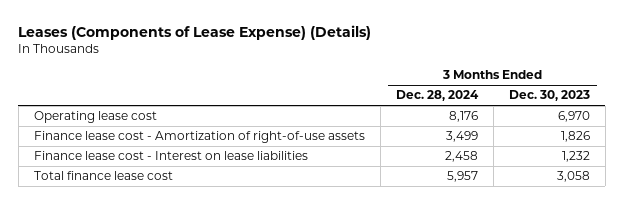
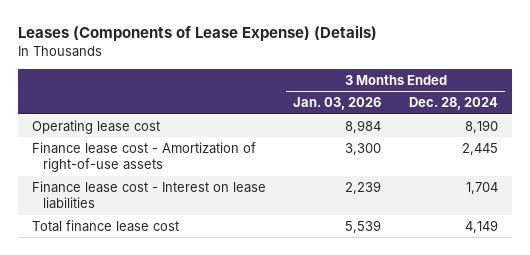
[508,90,590,102] Dec. 30, 2023 -> none
none -> [293,97,382,111] Jan. 03, 2026
[448,111,478,123] 8,176 -> [465,120,499,134] 8,190
[445,131,478,143] 3,499 -> [462,143,499,156] 2,445
[444,151,478,163] 2,458 -> [466,182,499,195] 1,704
[446,171,478,183] 5,957 -> [465,220,499,234] 4,149

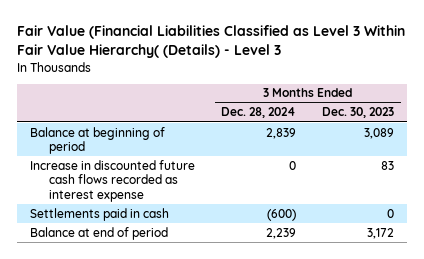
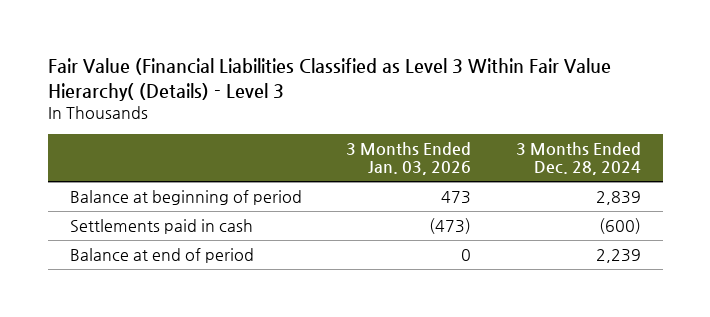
[322,107,395,119] Dec. 30, 2023 -> none
none -> [346,141,472,176] 3 Months Ended Jan. 03, 2026
[30,159,196,202] Increase in discounted future cash flows recorded as interest expense -> none

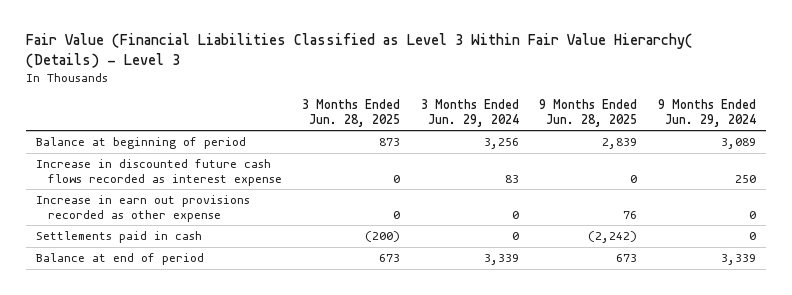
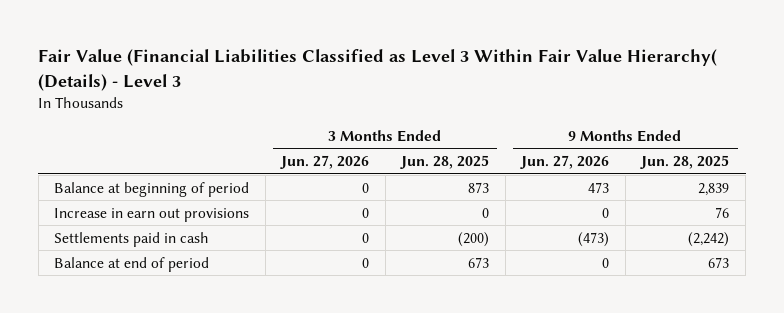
[420,99,519,127] 3 Months Ended Jun. 29, 2024 -> none
[657,99,756,127] 9 Months Ended Jun. 29, 2024 -> none
none -> [280,155,370,170] Jun. 27, 2026
none -> [520,155,610,170] Jun. 27, 2026
[36,159,283,186] Increase in discounted future cash flows recorded as interest expense -> none
[36,195,251,222] Increase in earn out provisions recorded as other expense -> [54,207,250,222] Increase in earn out provisions

